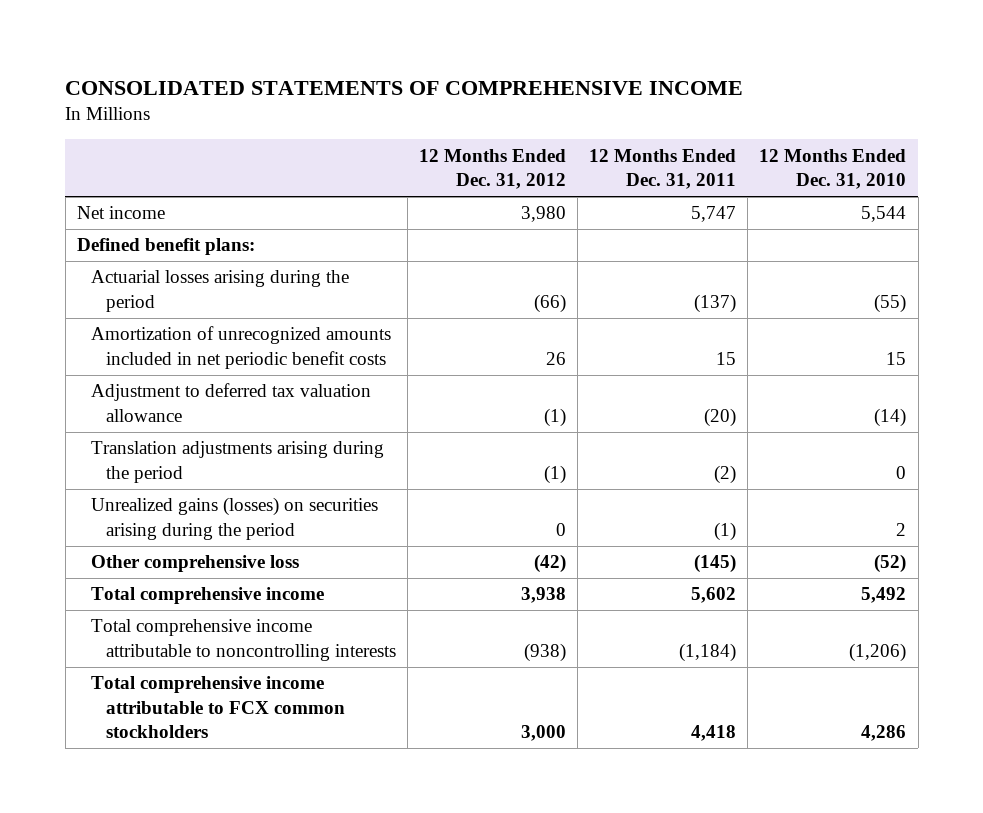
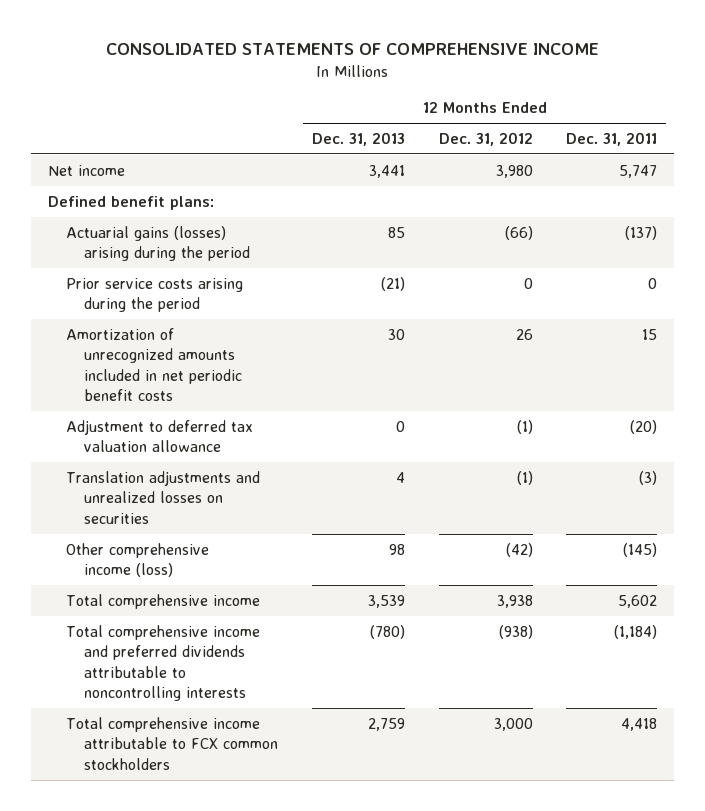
[759,148,907,190] 12 Months Ended Dec. 31, 2010 -> none
none -> [311,131,405,146] Dec. 31, 2013
[91,270,350,312] Actuarial losses arising during the period -> [65,225,250,262] Actuarial gains (losses) arising during the period
none -> [65,277,243,313] Prior service costs arising during the period
[91,441,385,483] Translation adjustments arising during the period -> none
[91,497,379,540] Unrealized gains (losses) on securities arising during the period -> none
none -> [65,470,260,524] Translation adjustments and unrealized losses on securities
[91,555,300,573] Other comprehensive loss -> [65,542,209,578] Other comprehensive income (loss)
[91,619,396,661] Total comprehensive income attributable to noncontrolling interests -> [65,624,260,702] Total comprehensive income and preferred dividends attributable to noncontrolling interests

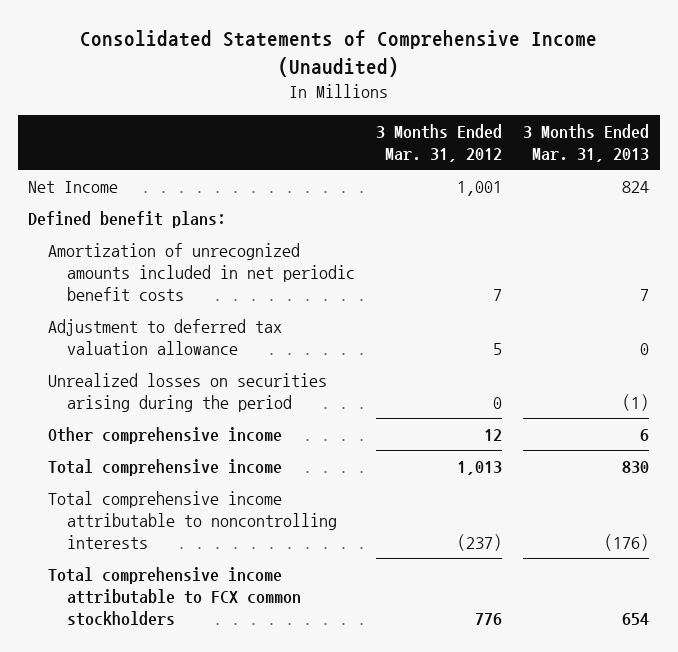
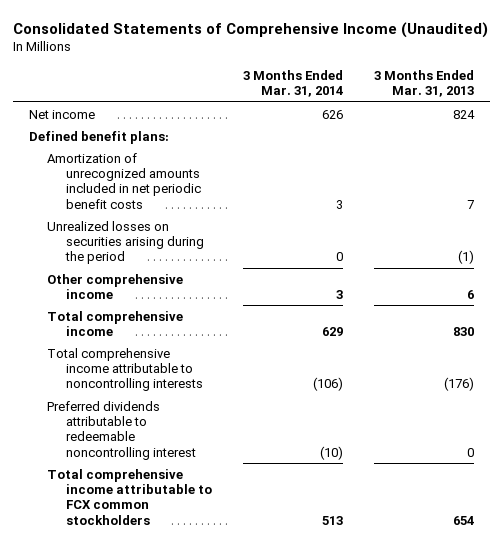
[376,123,503,163] 3 Months Ended Mar. 31, 2012 -> none
none -> [243,69,344,98] 3 Months Ended Mar. 31, 2014
[28,180,119,193] Net Income -> [28,109,95,119] Net income
[47,318,282,355] Adjustment to deferred tax valuation allowance -> none
none -> [47,400,197,460] Preferred dividends attributable to redeemable noncontrolling interest

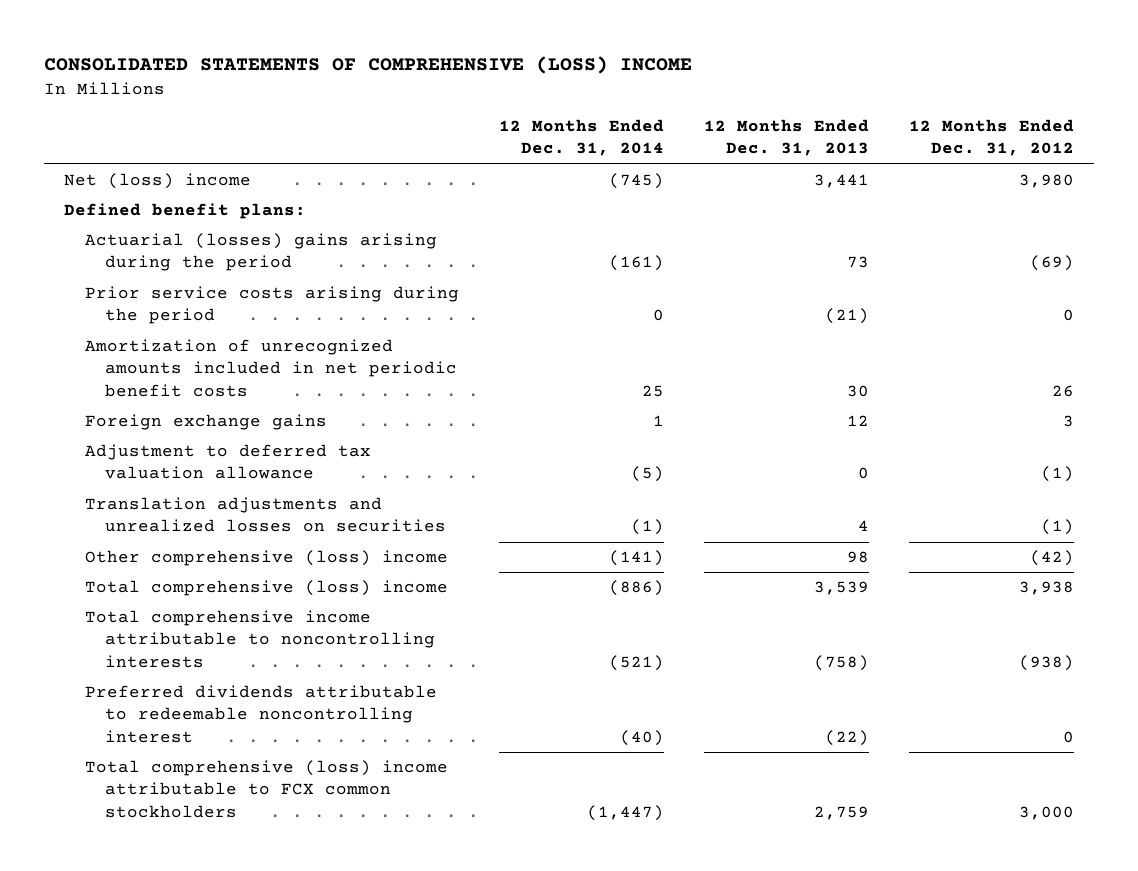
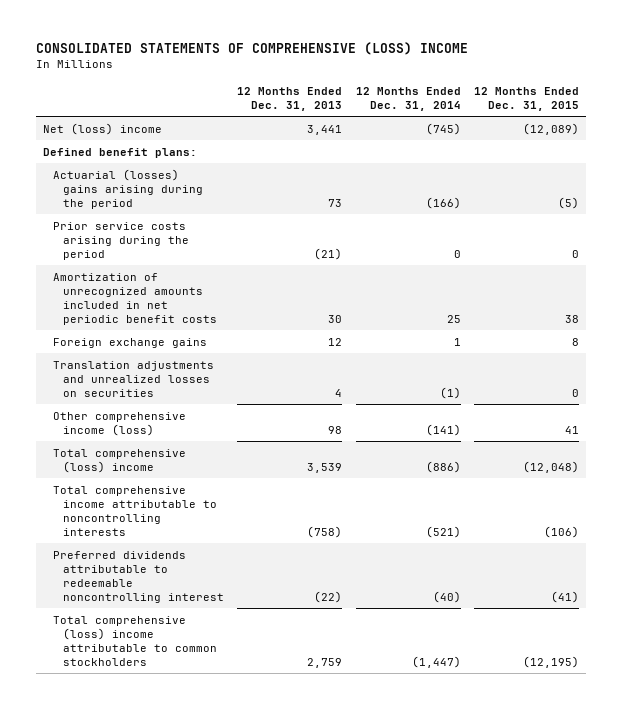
[908,119,1074,157] 12 Months Ended Dec. 31, 2012 -> none
none -> [473,86,579,112] 12 Months Ended Dec. 31, 2015
[608,255,664,272] (161) -> [425,196,461,209] (166)
[84,444,371,480] Adjustment to deferred tax valuation allowance -> none
[84,550,448,567] Other comprehensive (loss) income -> [52,411,186,436] Other comprehensive income (loss)
[84,760,448,818] Total comprehensive (loss) income attributable to FCX common stockholders -> [52,615,217,666] Total comprehensive (loss) income attributable to common stockholders

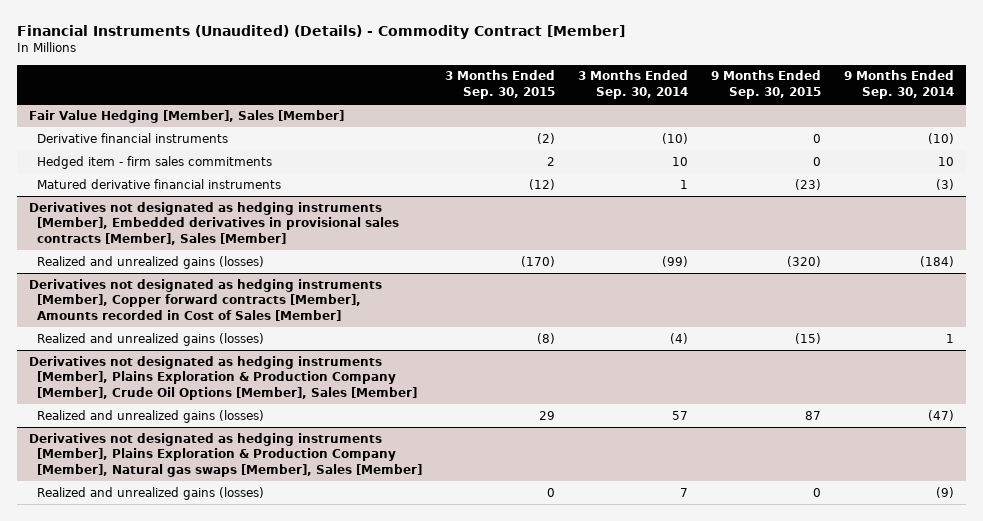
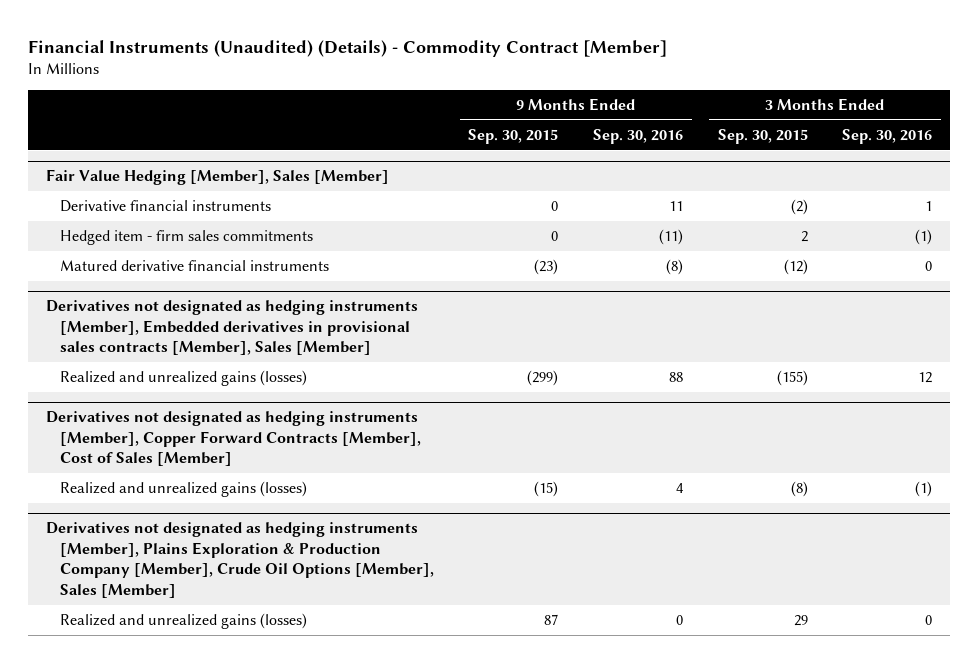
[578,70,689,99] 3 Months Ended Sep. 30, 2014 -> none
[844,70,955,99] 9 Months Ended Sep. 30, 2014 -> none
none -> [592,129,683,145] Sep. 30, 2016
none -> [842,129,933,145] Sep. 30, 2016
[521,255,556,267] (170) -> [776,370,808,387] (155)
[787,255,822,267] (320) -> [527,370,559,387] (299)
[28,278,382,321] Derivatives not designated as hedging instruments [Member], Copper forward contracts [Member], Amounts recorded in Cost of Sales [Member] -> [45,411,421,467] Derivatives not designated as hedging instruments [Member], Copper Forward Contracts [Member], Cost of Sales [Member]
[28,432,423,477] Derivatives not designated as hedging instruments [Member], Plains Exploration & Production Company [Member], Natural gas swaps [Member], Sales [Member] -> none
[37,486,265,500] Realized and unrealized gains (losses) -> none

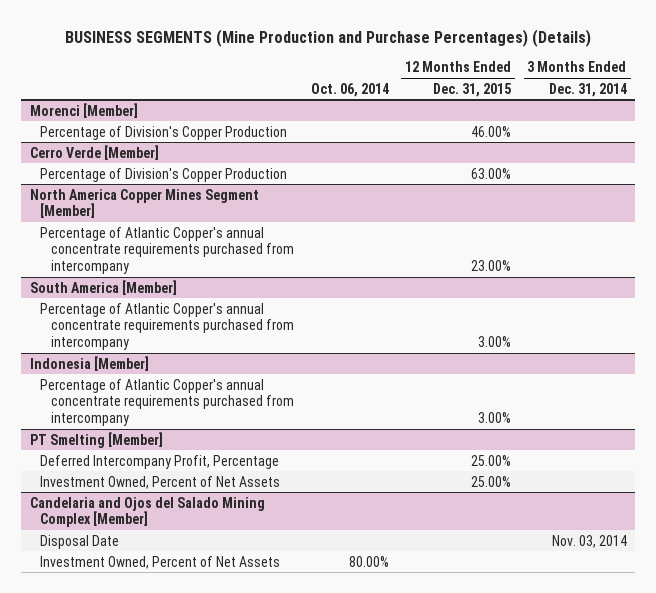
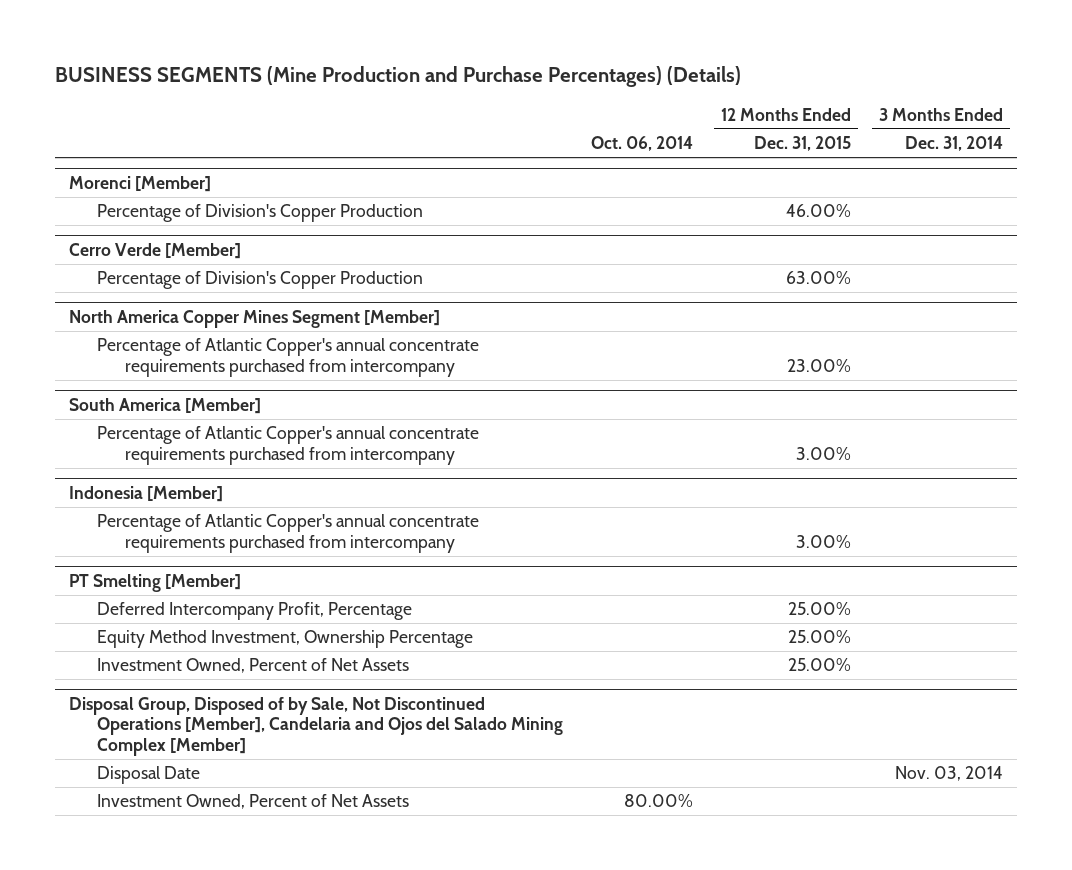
none -> [96,630,473,649] Equity Method Investment, Ownership Percentage
[29,496,265,528] Candelaria and Ojos del Salado Mining Complex [Member] -> none
none -> [68,696,563,756] Disposal Group, Disposed of by Sale, Not Discontinued Operations [Member], Candelaria and Ojos del Salado Mining Complex [Member]

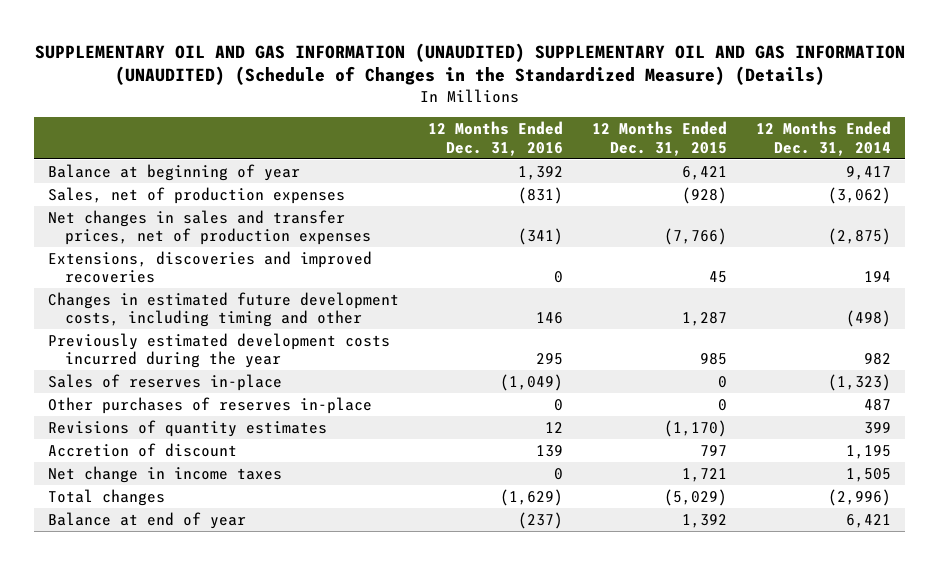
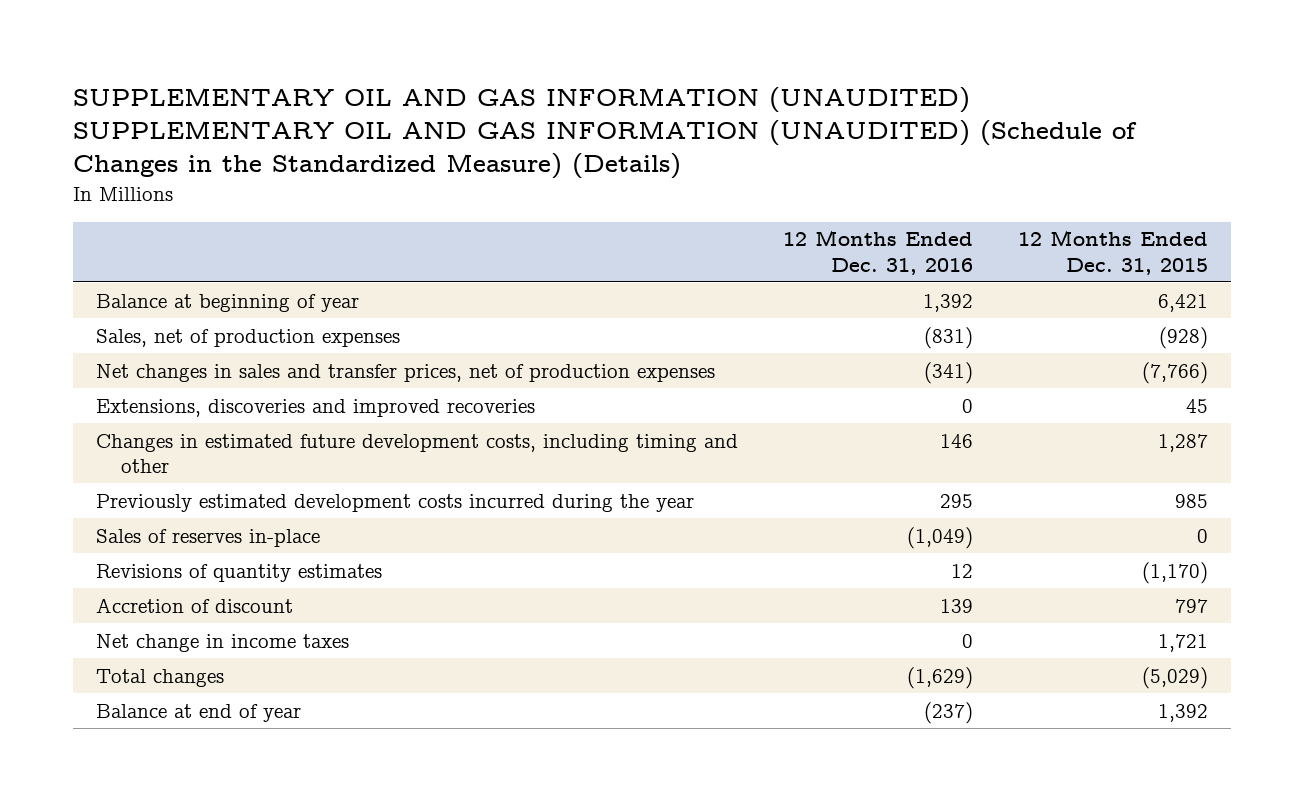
[755,121,891,156] 12 Months Ended Dec. 31, 2014 -> none
[48,396,373,414] Other purchases of reserves in-place -> none

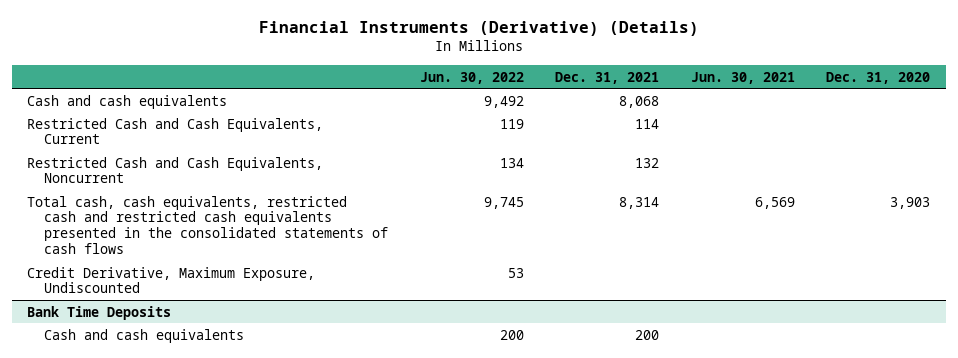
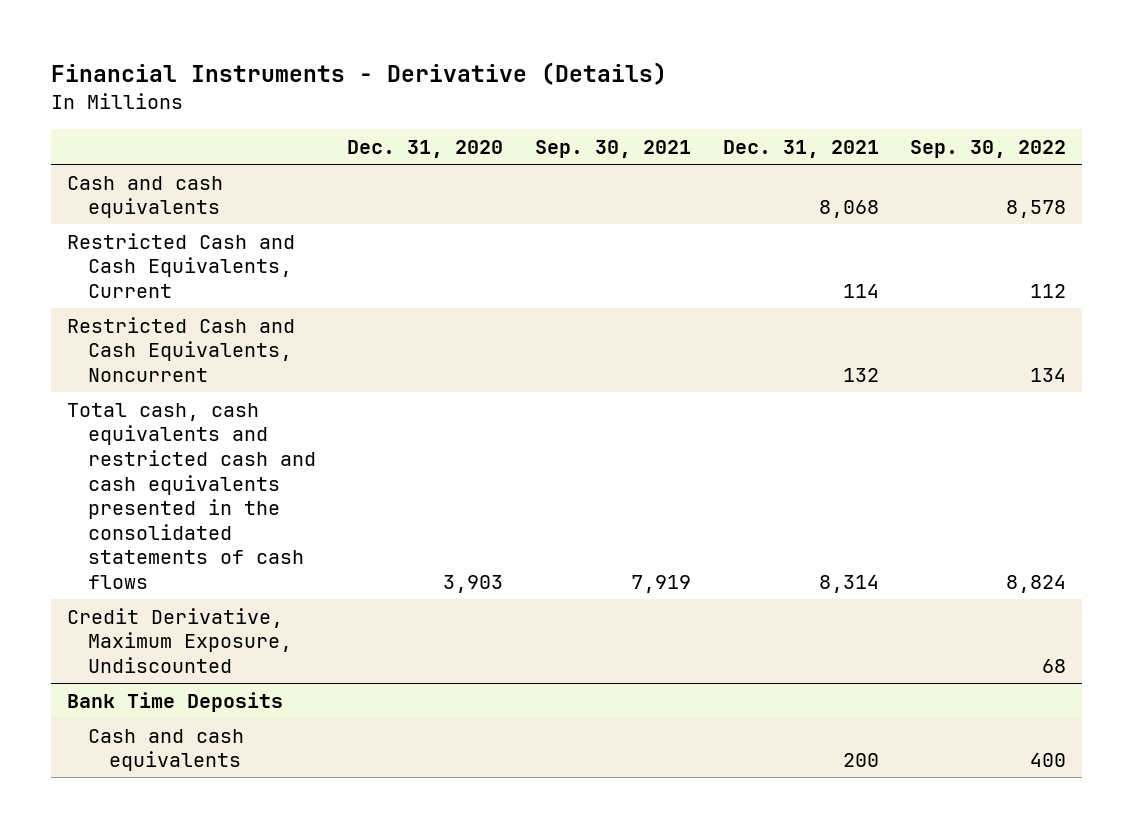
[258,20,699,36] Financial Instruments (Derivative) (Details) -> [51,62,668,86] Financial Instruments - Derivative (Details)
[419,71,524,84] Jun. 30, 2022 -> none
[690,71,795,84] Jun. 30, 2021 -> none
none -> [535,139,692,158] Sep. 30, 2021
none -> [910,139,1067,158] Sep. 30, 2022
[27,195,388,255] Total cash, cash equivalents, restricted cash and restricted cash equivalents presented in the consolidated statements of cash flows -> [67,402,316,589] Total cash, cash equivalents and restricted cash and cash equivalents presented in the consolidated statements of cash flows

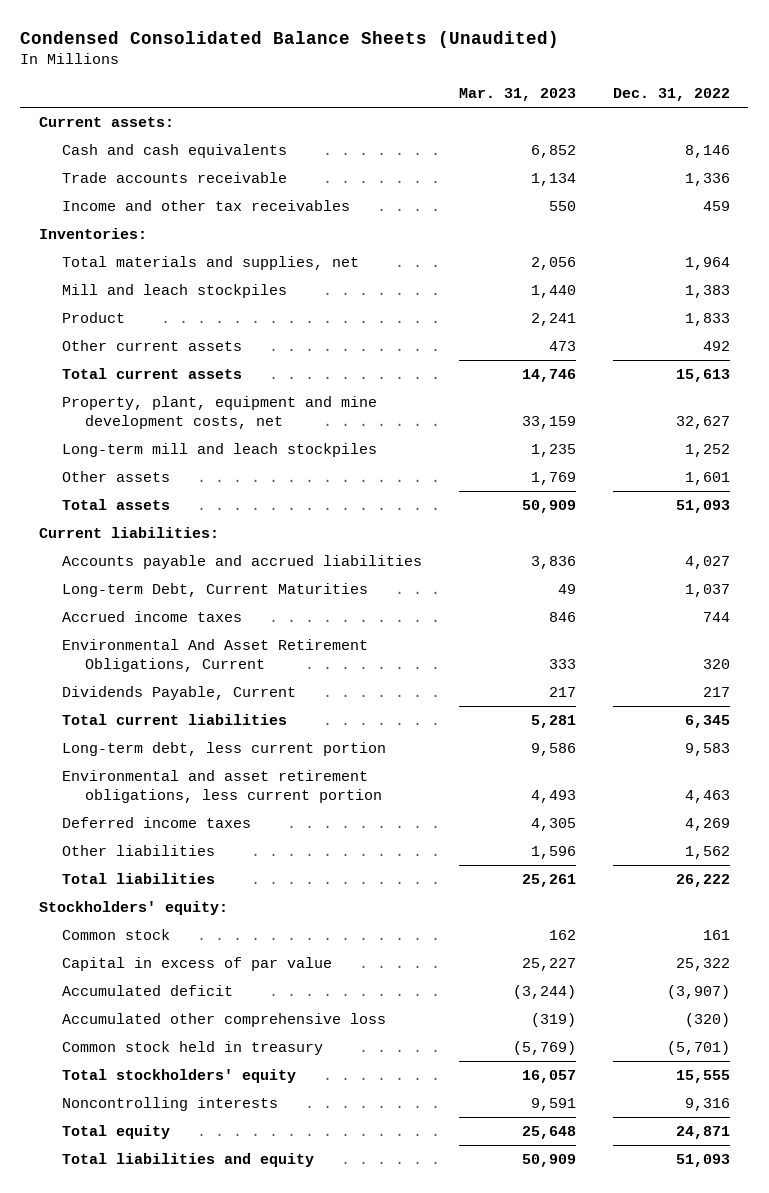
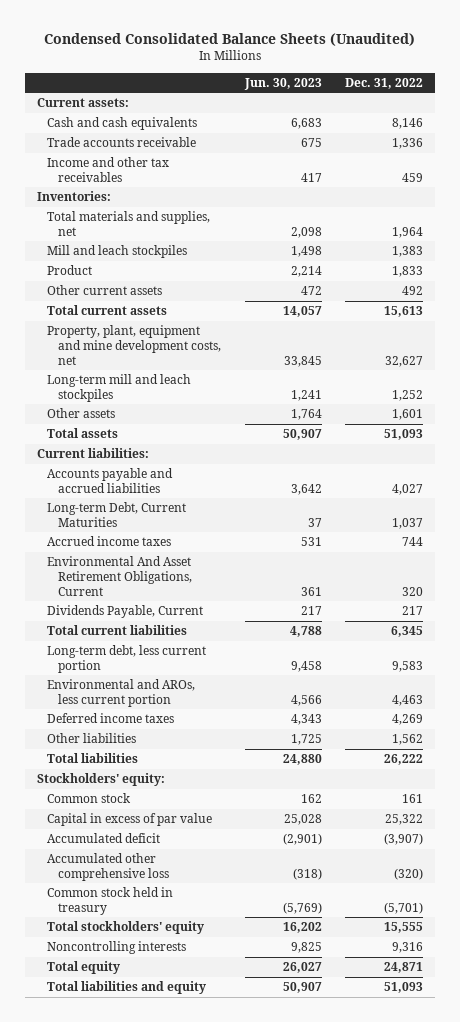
[458,88,576,102] Mar. 31, 2023 -> none
none -> [243,77,322,90] Jun. 30, 2023
[61,769,382,803] Environmental and asset retirement obligations, less current portion -> [47,679,196,707] Environmental and AROs, less current portion

